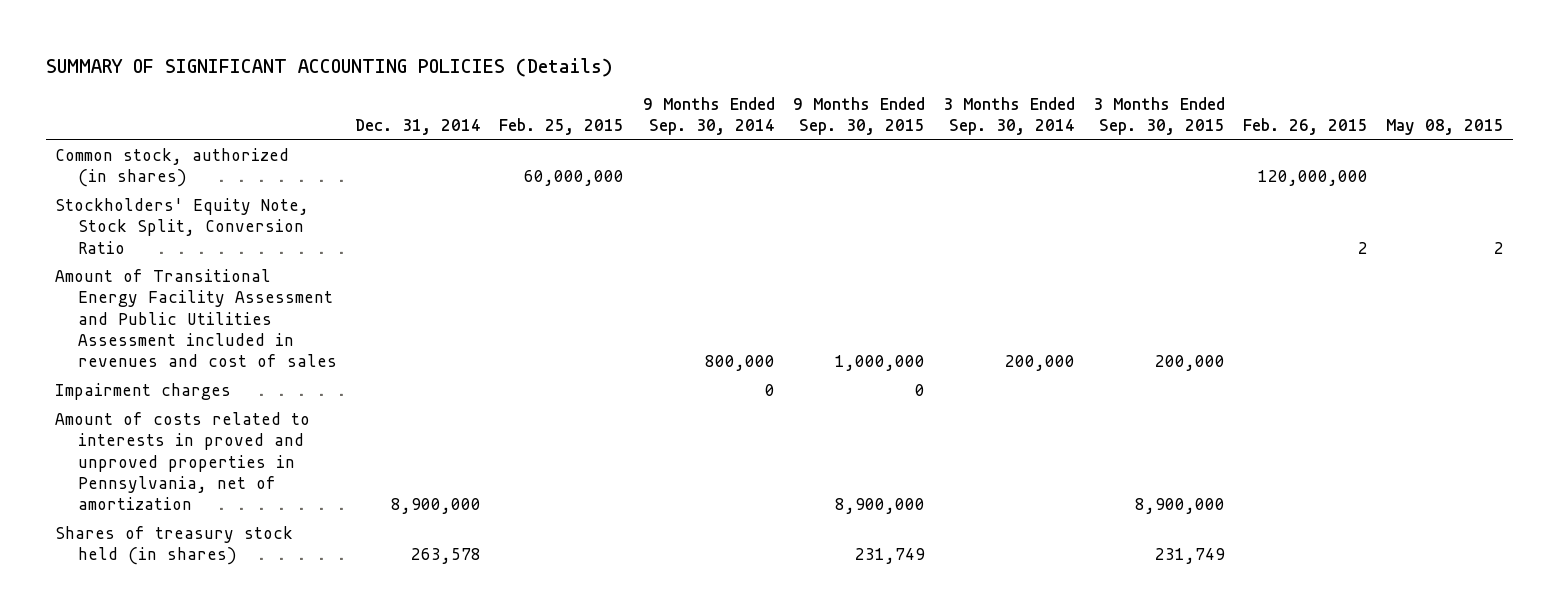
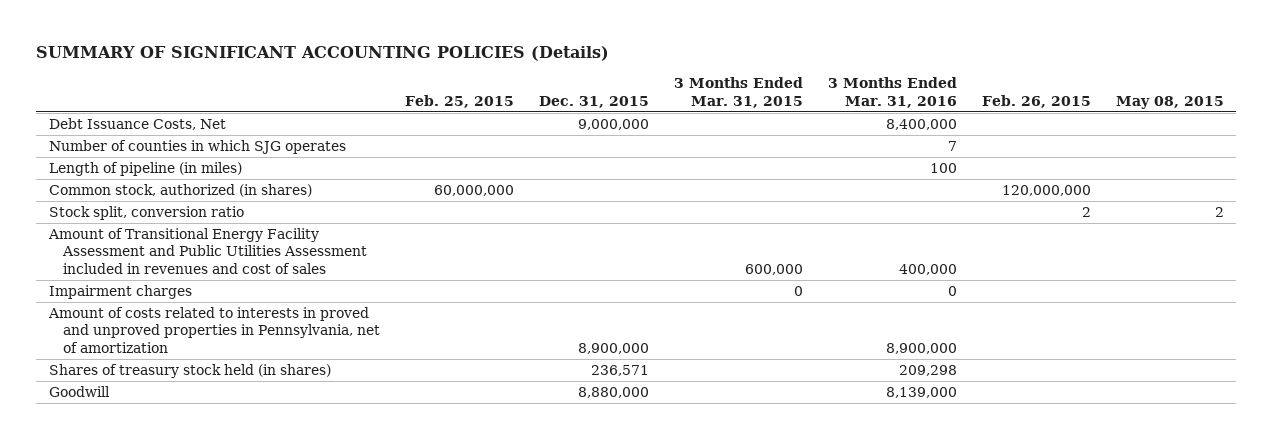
[355,119,482,136] Dec. 31, 2014 -> none
[642,96,775,136] 9 Months Ended Sep. 30, 2014 -> none
[792,96,925,136] 9 Months Ended Sep. 30, 2015 -> none
[942,96,1075,136] 3 Months Ended Sep. 30, 2014 -> none
[1092,96,1225,136] 3 Months Ended Sep. 30, 2015 -> none
none -> [539,95,650,108] Dec. 31, 2015
none -> [674,77,804,108] 3 Months Ended Mar. 31, 2015
none -> [828,77,958,108] 3 Months Ended Mar. 31, 2016
none -> [48,118,226,131] Debt Issuance Costs, Net
none -> [48,140,346,155] Number of counties in which SJG operates
none -> [48,162,242,177] Length of pipeline (in miles)
[54,198,309,254] Stockholders' Equity Note, Stock Split, Conversion Ratio -> [48,206,244,221] Stock split, conversion ratio
none -> [48,386,110,398] Goodwill

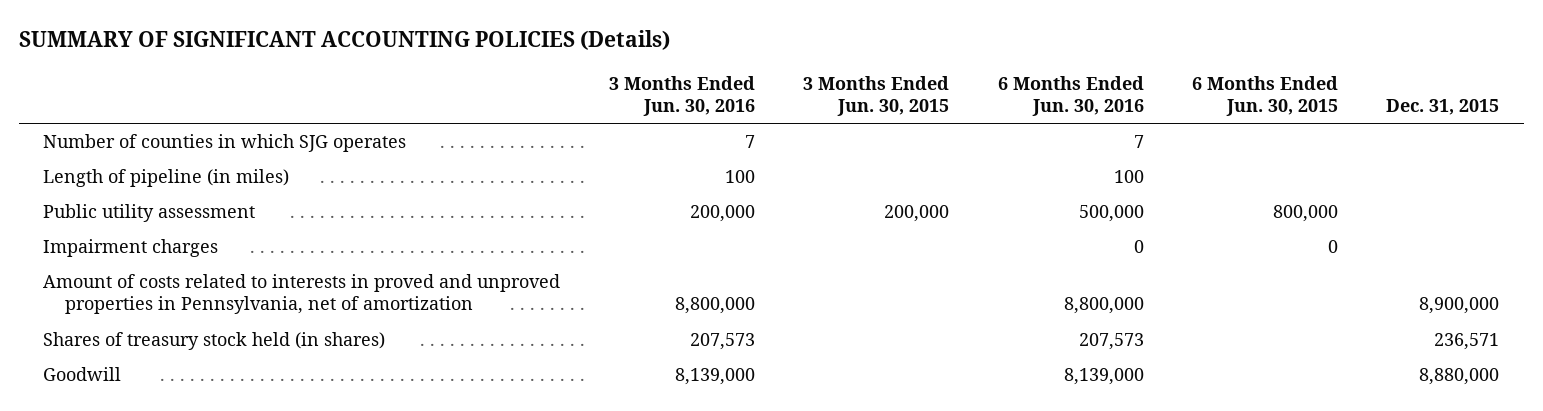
[405,94,515,108] Feb. 25, 2015 -> none
[674,77,804,108] 3 Months Ended Mar. 31, 2015 -> none
[828,77,958,108] 3 Months Ended Mar. 31, 2016 -> none
[982,94,1092,108] Feb. 26, 2015 -> none
[1116,95,1225,109] May 08, 2015 -> none
none -> [608,75,755,117] 3 Months Ended Jun. 30, 2016
none -> [803,75,950,117] 3 Months Ended Jun. 30, 2015
none -> [997,75,1144,117] 6 Months Ended Jun. 30, 2016
none -> [1191,75,1338,117] 6 Months Ended Jun. 30, 2015
[48,118,226,131] Debt Issuance Costs, Net -> none
[48,184,312,198] Common stock, authorized (in shares) -> none
[48,206,244,221] Stock split, conversion ratio -> none
[47,228,368,274] Amount of Transitional Energy Facility Assessment and Public Utilities Assessment included in revenues and cost of sales -> [43,204,256,223] Public utility assessment

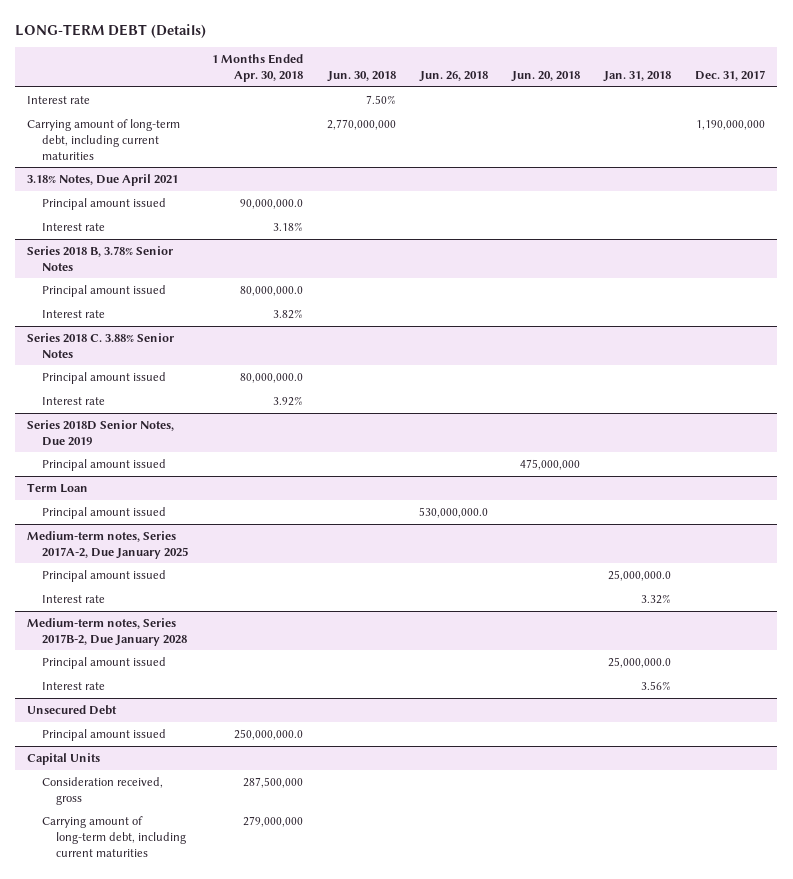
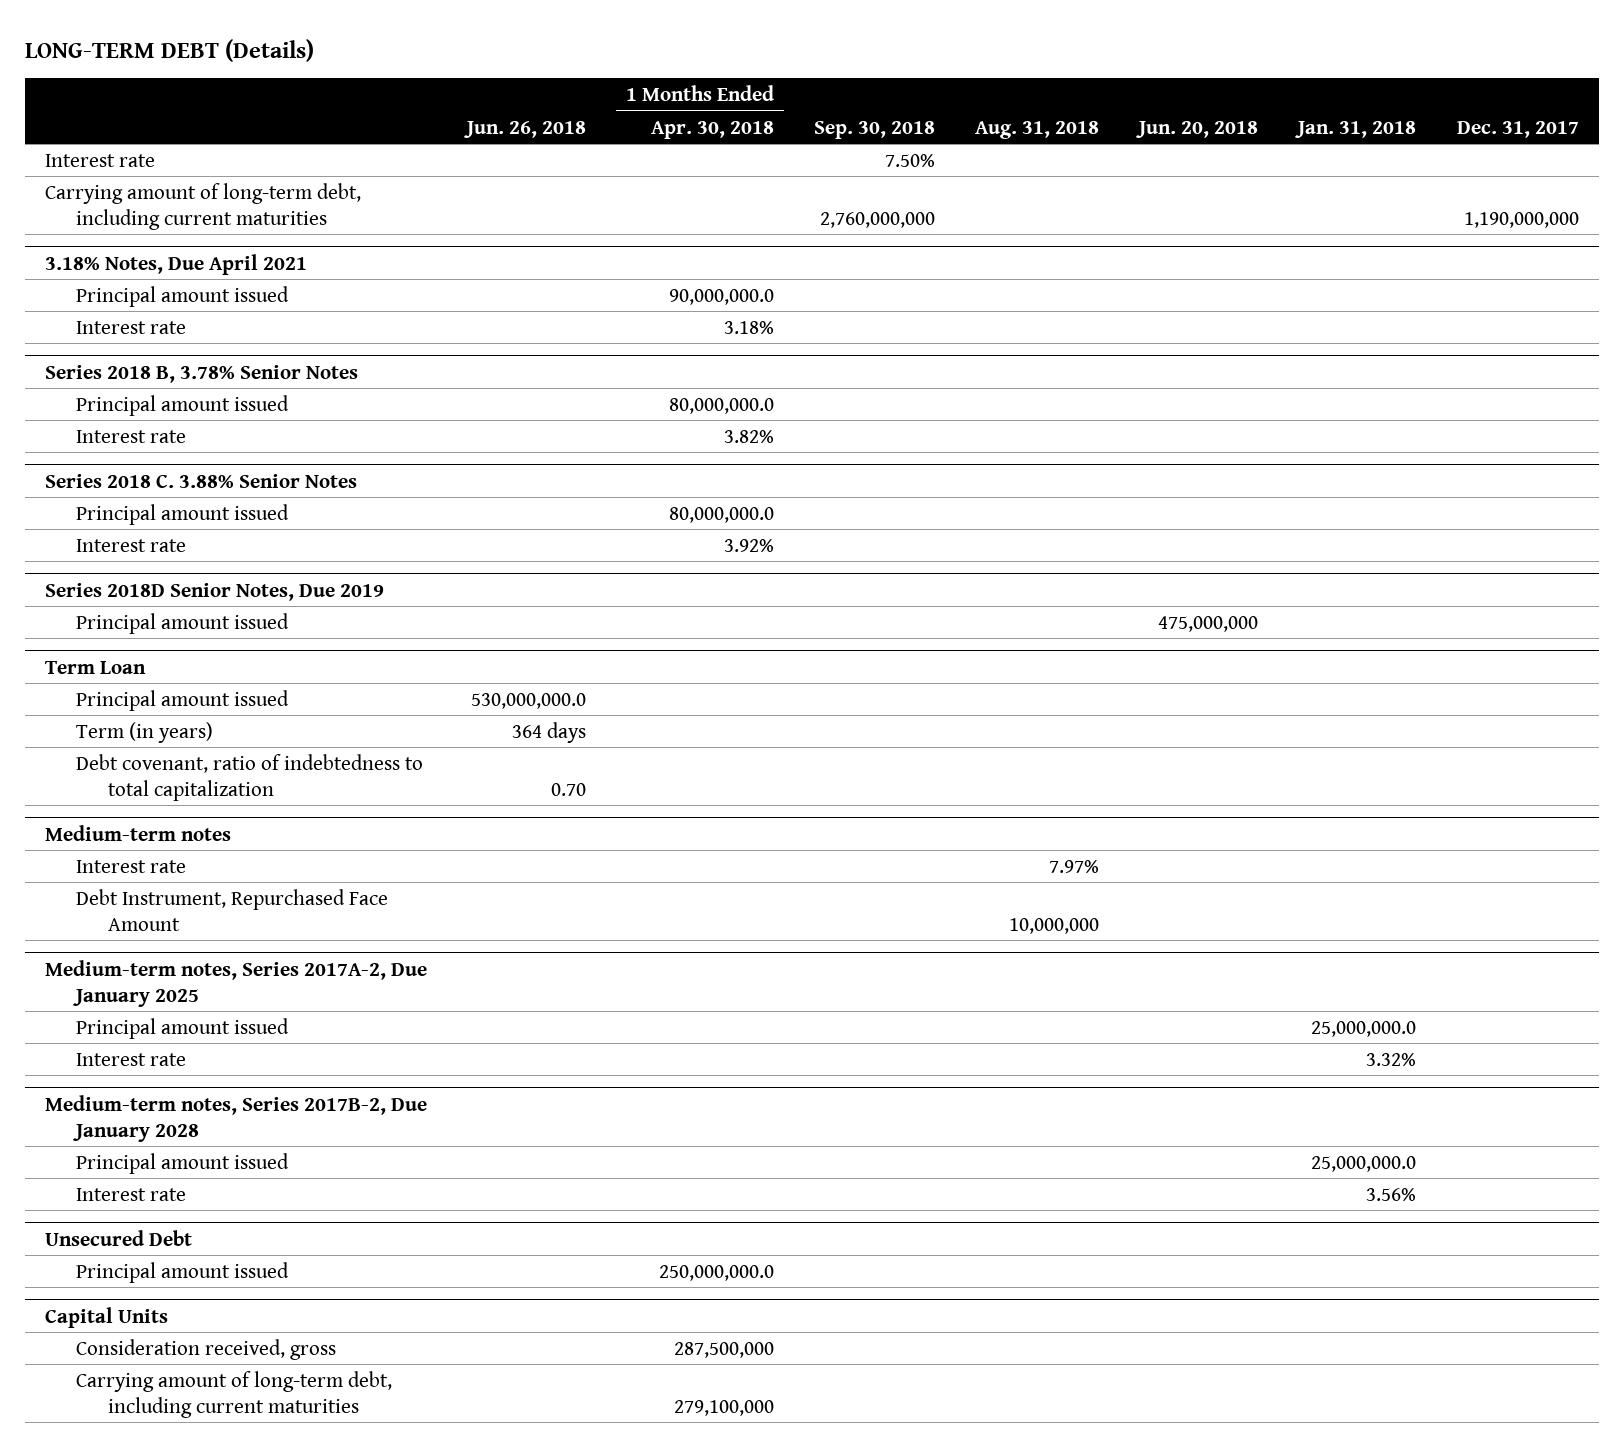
[326,71,396,83] Jun. 30, 2018 -> none
none -> [814,120,936,139] Sep. 30, 2018
none -> [975,120,1100,139] Aug. 31, 2018
none -> [76,721,214,743] Term (in years)
none -> [76,753,424,801] Debt covenant, ratio of indebtedness to total capitalization
none -> [45,824,232,841] Medium-term notes
none -> [76,859,187,873] Interest rate
none -> [76,888,389,931] Debt Instrument, Repurchased Face Amount
[242,815,303,827] 279,000,000 -> [674,1399,775,1416] 279,100,000

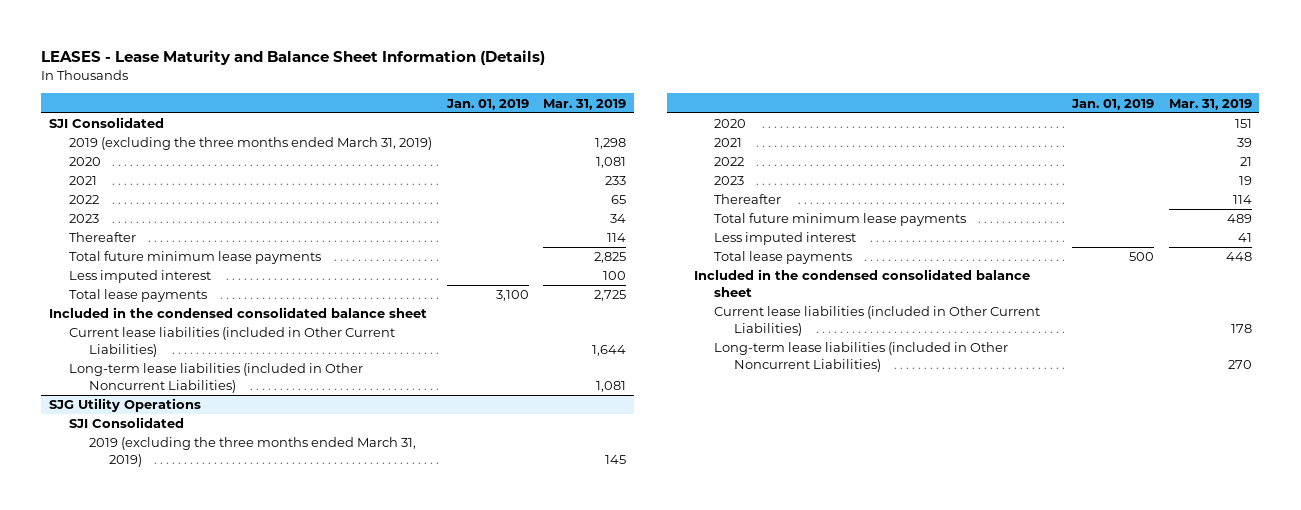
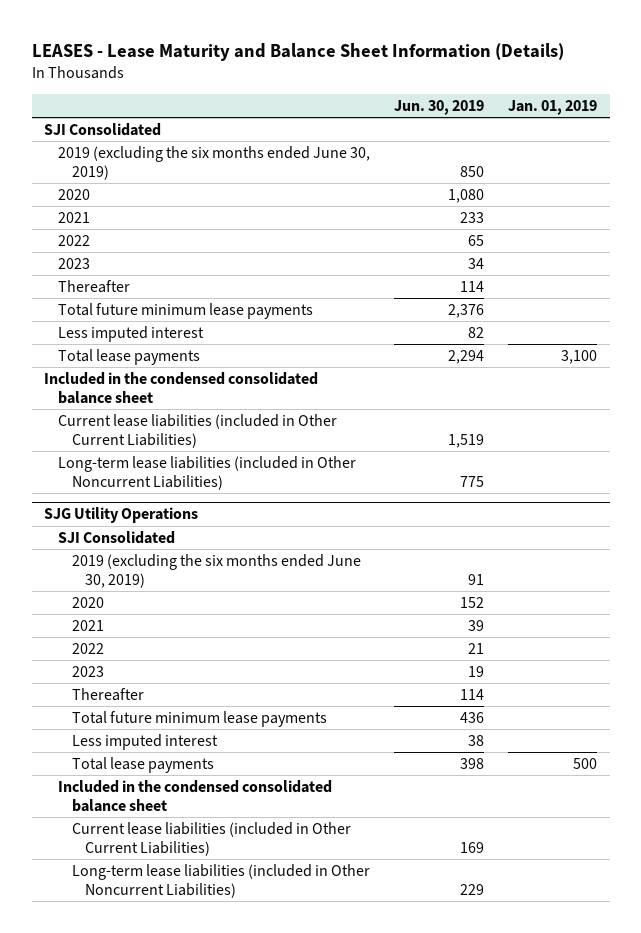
[543,98,627,110] Mar. 31, 2019 -> none
none -> [394,99,485,115] Jun. 30, 2019
[68,137,432,151] 2019 (excluding the three months ended March 31, 2019) -> [57,145,370,180] 2019 (excluding the six months ended June 30, 2019)
[88,437,416,467] 2019 (excluding the three months ended March 31, 2019) -> [71,553,361,588] 2019 (excluding the six months ended June 30, 2019)

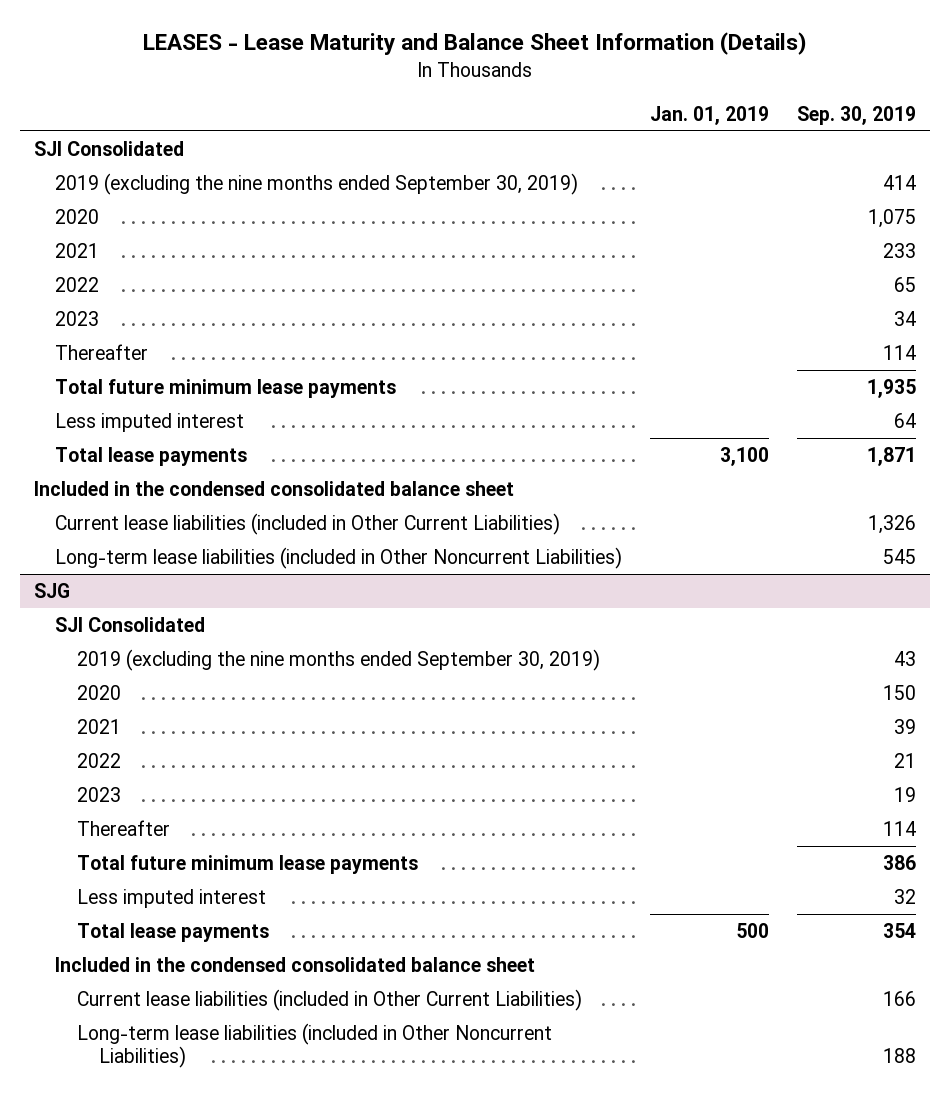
[394,99,485,115] Jun. 30, 2019 -> none
none -> [797,105,917,125] Sep. 30, 2019
[57,145,370,180] 2019 (excluding the six months ended June 30, 2019) -> [55,173,579,196] 2019 (excluding the nine months ended September 30, 2019)
[44,507,199,524] SJG Utility Operations -> [33,583,70,599] SJG
[71,553,361,588] 2019 (excluding the six months ended June 30, 2019) -> [77,649,601,672] 2019 (excluding the nine months ended September 30, 2019)

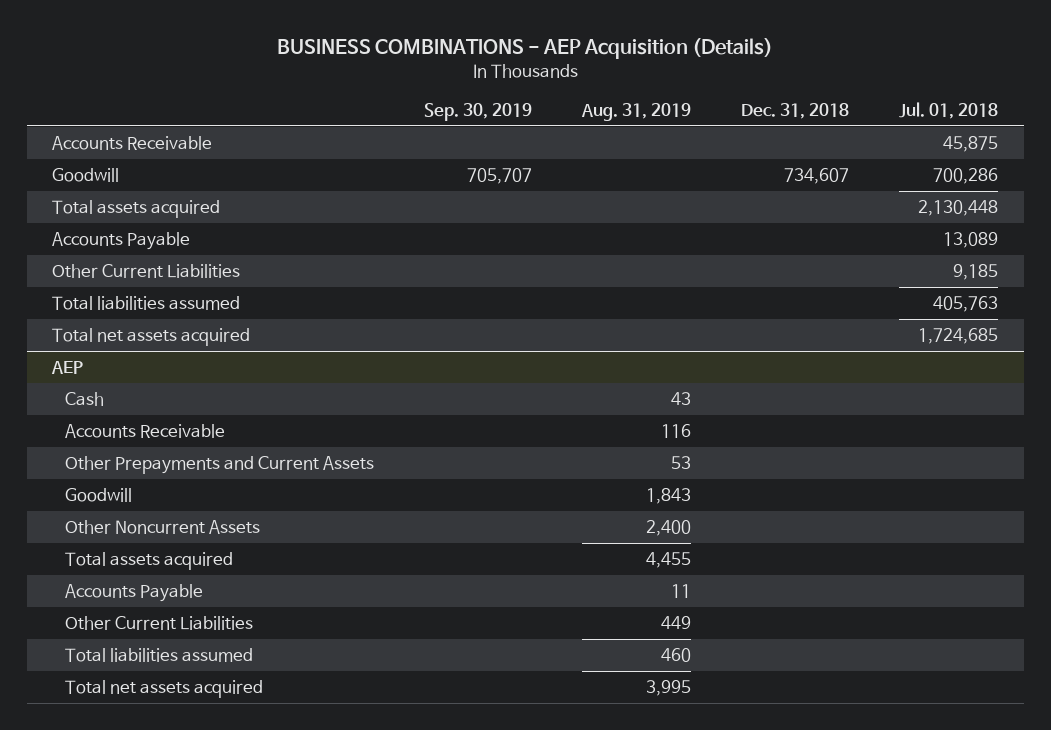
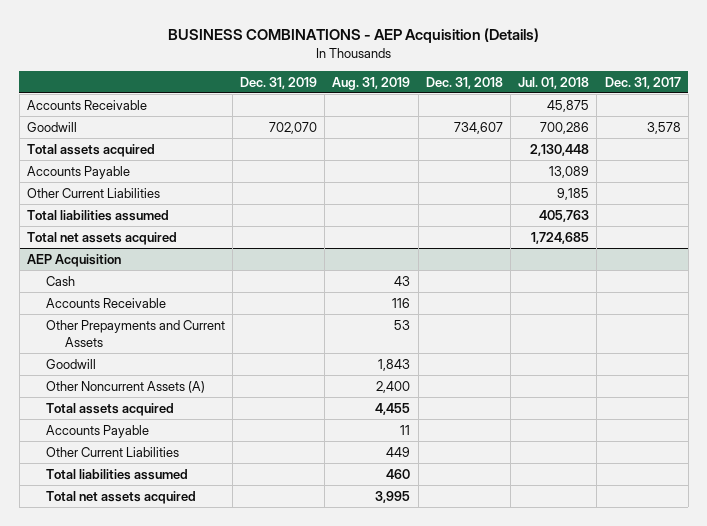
[423,102,532,121] Sep. 30, 2019 -> none
none -> [240,76,318,89] Dec. 31, 2019
none -> [604,76,681,89] Dec. 31, 2017
[51,361,84,375] AEP -> [26,253,121,267] AEP Acquisition
[64,520,260,535] Other Noncurrent Assets -> [45,380,205,393] Other Noncurrent Assets (A)

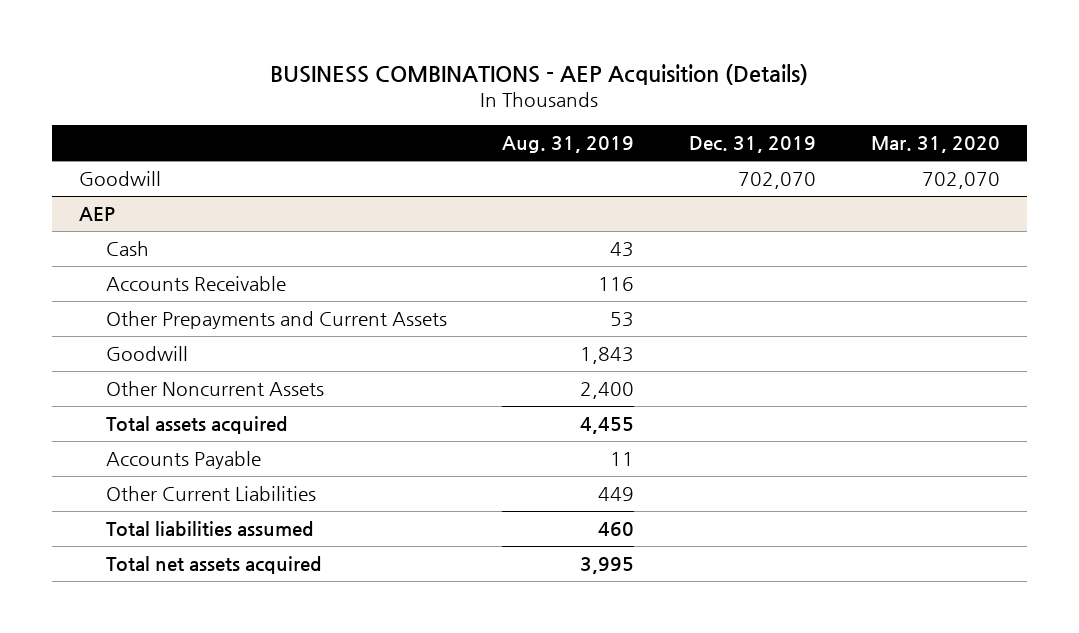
[425,76,503,89] Dec. 31, 2018 -> none
[518,76,590,89] Jul. 01, 2018 -> none
[604,76,681,89] Dec. 31, 2017 -> none
none -> [870,136,1000,154] Mar. 31, 2020
[26,99,147,110] Accounts Receivable -> none
[26,143,155,157] Total assets acquired -> none
[26,165,130,179] Accounts Payable -> none
[26,187,160,198] Other Current Liabilities -> none
[26,209,169,221] Total liabilities assumed -> none
[26,231,177,245] Total net assets acquired -> none
[26,253,121,267] AEP Acquisition -> [79,207,116,222] AEP
[45,380,205,393] Other Noncurrent Assets (A) -> [106,381,325,397] Other Noncurrent Assets

